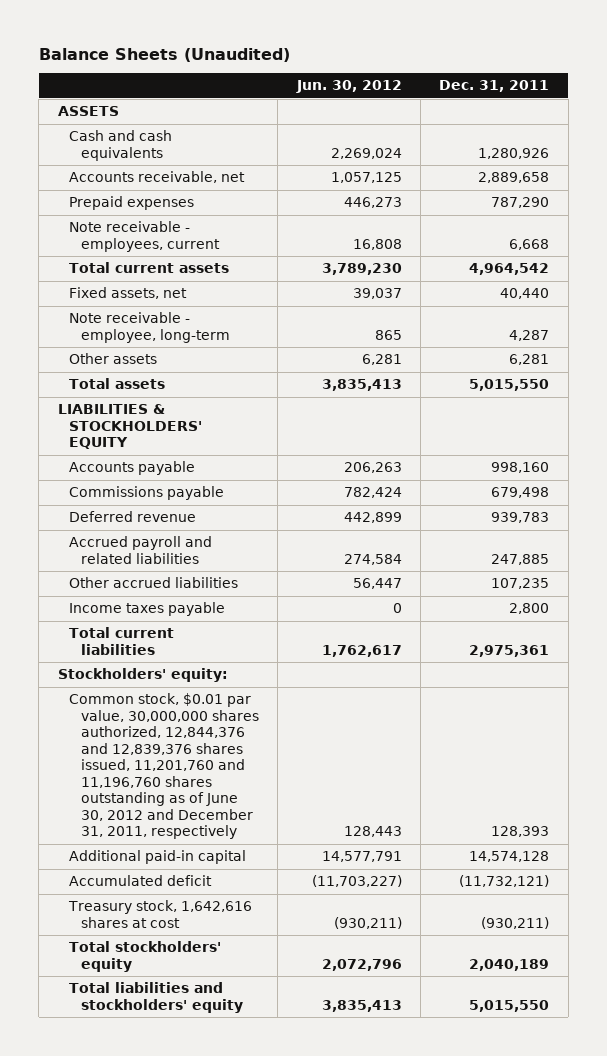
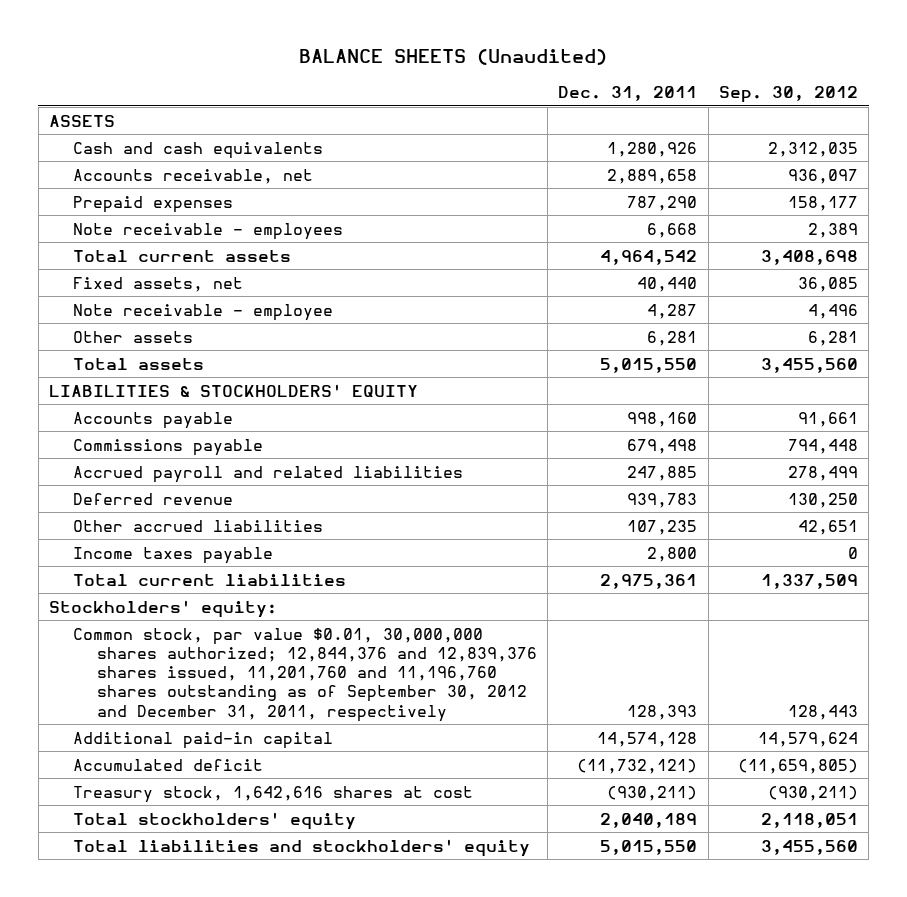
[38,47,290,62] Balance Sheets (Unaudited) -> [299,48,608,65] BALANCE SHEETS (Unaudited)
[295,80,402,94] Jun. 30, 2012 -> none
none -> [718,86,858,104] Sep. 30, 2012
[69,221,221,252] Note receivable - employees, current -> [73,222,344,240] Note receivable - employees
[69,312,231,343] Note receivable - employee, long-term -> [73,303,334,321] Note receivable - employee
[69,511,197,523] Deferred revenue -> [73,492,234,505] Deferred revenue
[69,693,260,840] Common stock, $0.01 par value, 30,000,000 shares authorized, 12,844,376 and 12,839,376 shares issued, 11,201,760 and 11,196,760 shares outstanding as of June 30, 2012 and December 31, 2011, respectively -> [73,627,537,722] Common stock, par value $0.01, 30,000,000 shares authorized; 12,844,376 and 12,839,376 shares issued, 11,201,760 and 11,196,760 shares outstanding as of September 30, 2012 and December 31, 2011, respectively

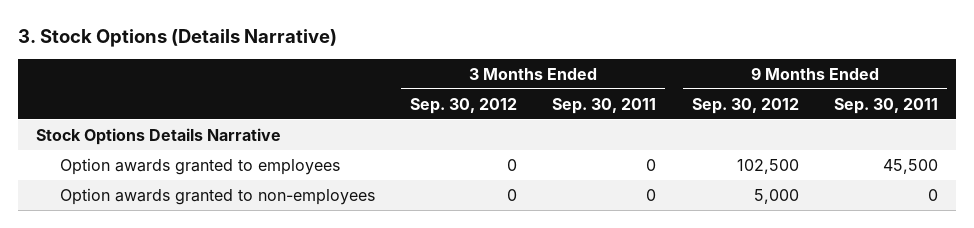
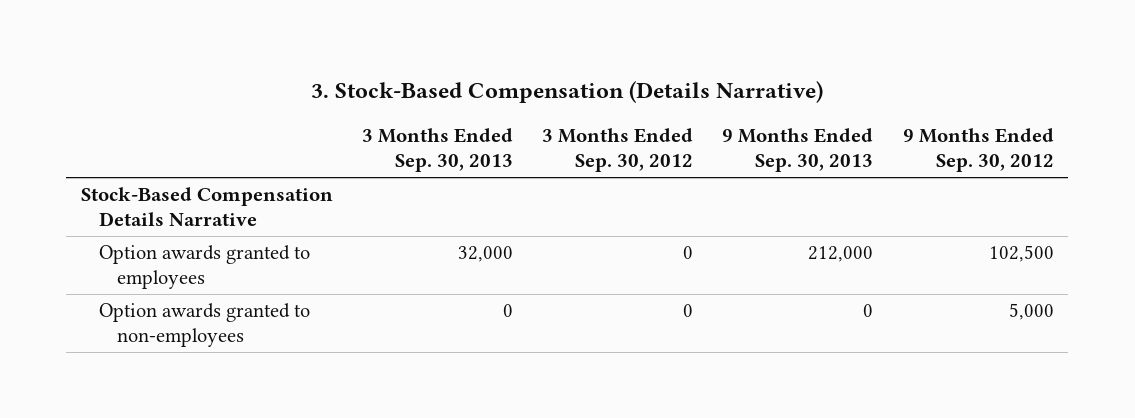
[18,28,338,47] 3. Stock Options (Details Narrative) -> [311,81,824,104] 3. Stock-Based Compensation (Details Narrative)
[552,97,657,114] Sep. 30, 2011 -> none
[833,97,938,114] Sep. 30, 2011 -> none
none -> [362,128,514,173] 3 Months Ended Sep. 30, 2013
none -> [722,128,874,173] 9 Months Ended Sep. 30, 2013
[35,127,281,145] Stock Options Details Narrative -> [80,187,333,227] Stock-Based Compensation Details Narrative

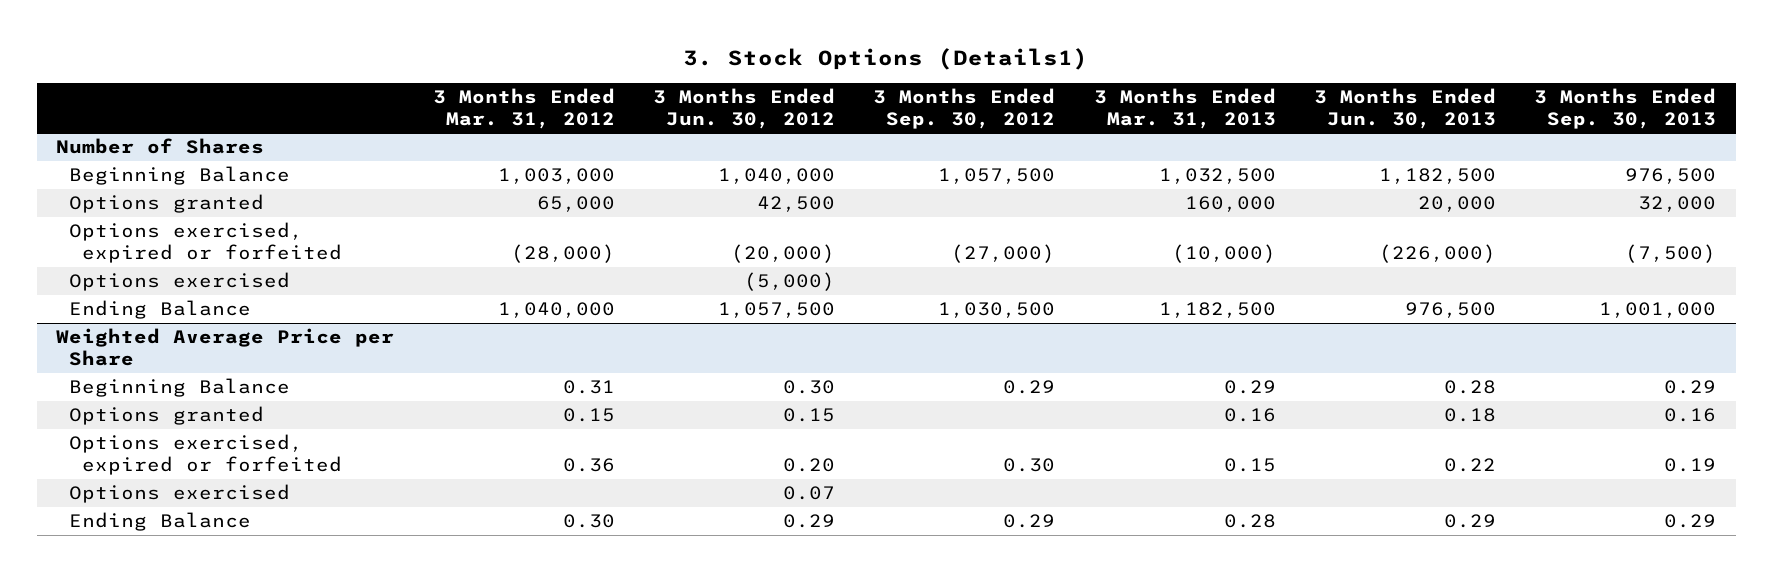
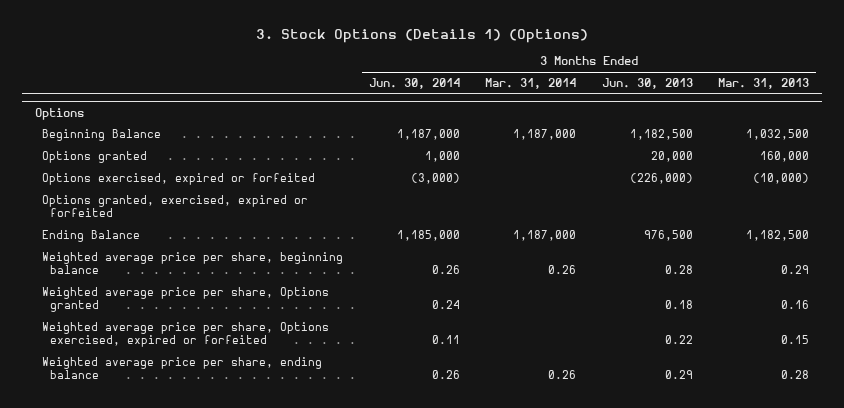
[683,47,1089,70] 3. Stock Options (Details1) -> [255,29,588,44] 3. Stock Options (Details 1) (Options)
[432,87,615,129] 3 Months Ended Mar. 31, 2012 -> none
[652,87,835,129] 3 Months Ended Jun. 30, 2012 -> none
[873,87,1056,129] 3 Months Ended Sep. 30, 2012 -> none
[1534,87,1717,129] 3 Months Ended Sep. 30, 2013 -> none
none -> [368,78,460,90] Jun. 30, 2014
none -> [485,78,577,90] Mar. 31, 2014
[56,138,265,155] Number of Shares -> none
none -> [34,107,84,120] Options
[69,272,291,292] Options exercised -> none
none -> [42,195,309,218] Options granted, exercised, expired or forfeited
[56,328,395,367] Weighted Average Price per Share -> none
[69,484,291,504] Options exercised -> none
[69,378,291,398] Beginning Balance -> [42,252,344,275] Weighted average price per share, beginning balance
[69,406,265,426] Options granted -> [42,287,330,313] Weighted average price per share, Options granted
[69,434,343,476] Options exercised, expired or forfeited -> [42,322,330,348] Weighted average price per share, Options exercised, expired or forfeited
[69,512,252,532] Ending Balance -> [42,357,323,380] Weighted average price per share, ending balance

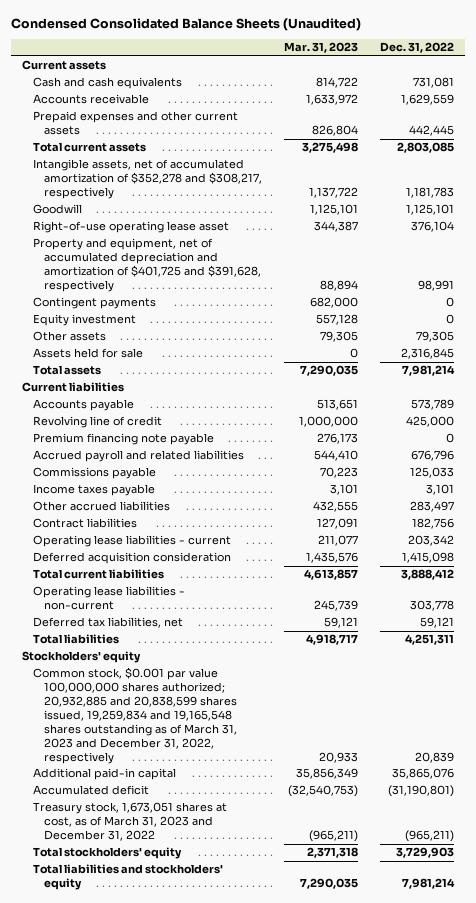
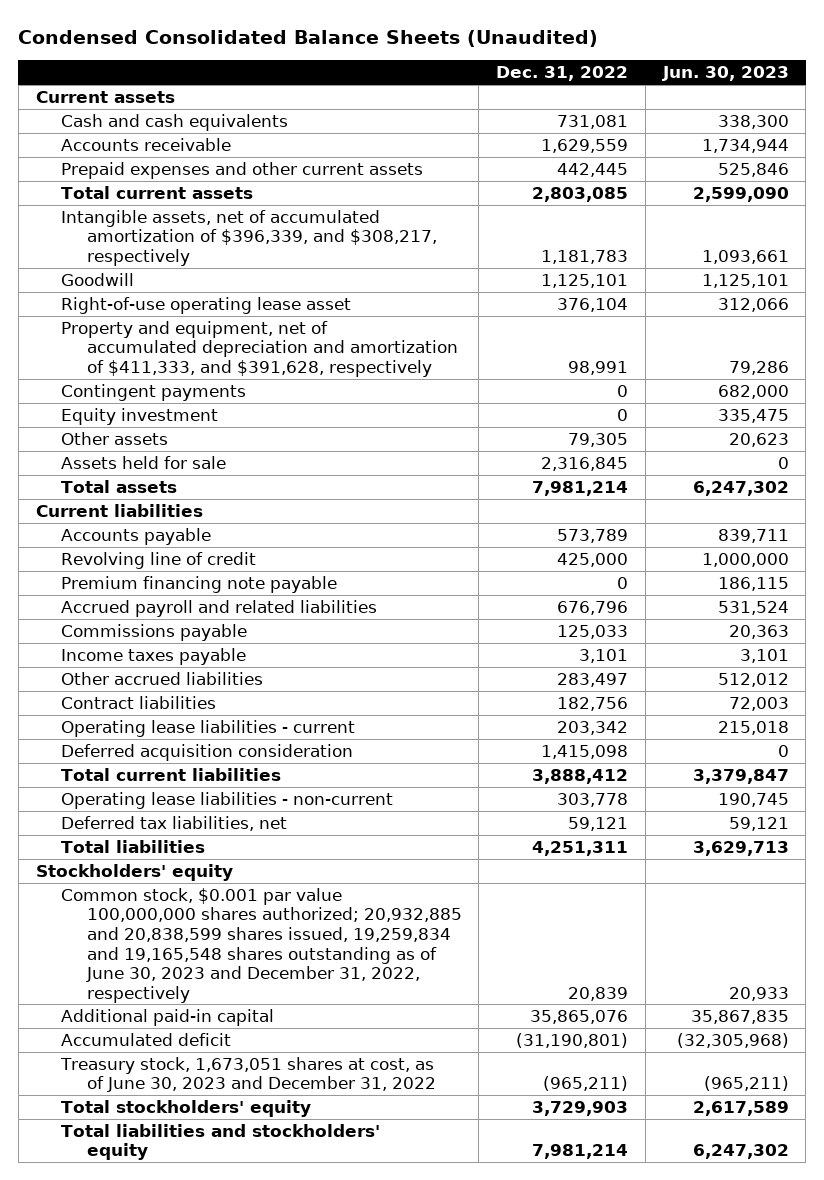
[284,42,359,54] Mar. 31, 2023 -> none
none -> [661,66,789,82] Jun. 30, 2023
[33,159,263,200] Intangible assets, net of accumulated amortization of $352,278 and $308,217, respectively -> [61,209,437,266] Intangible assets, net of accumulated amortization of $396,339, and $308,217, respectively
[33,238,262,293] Property and equipment, net of accumulated depreciation and amortization of $401,725 and $391,628, respectively -> [61,320,458,377] Property and equipment, net of accumulated depreciation and amortization of $411,333, and $391,628, respectively
[33,667,238,764] Common stock, $0.001 par value 100,000,000 shares authorized; 20,932,885 and 20,838,599 shares issued, 19,259,834 and 19,165,548 shares outstanding as of March 31, 2023 and December 31, 2022, respectively -> [61,887,462,1003] Common stock, $0.001 par value 100,000,000 shares authorized; 20,932,885 and 20,838,599 shares issued, 19,259,834 and 19,165,548 shares outstanding as of June 30, 2023 and December 31, 2022, respectively
[33,802,228,842] Treasury stock, 1,673,051 shares at cost, as of March 31, 2023 and December 31, 2022 -> [60,1056,436,1093] Treasury stock, 1,673,051 shares at cost, as of June 30, 2023 and December 31, 2022

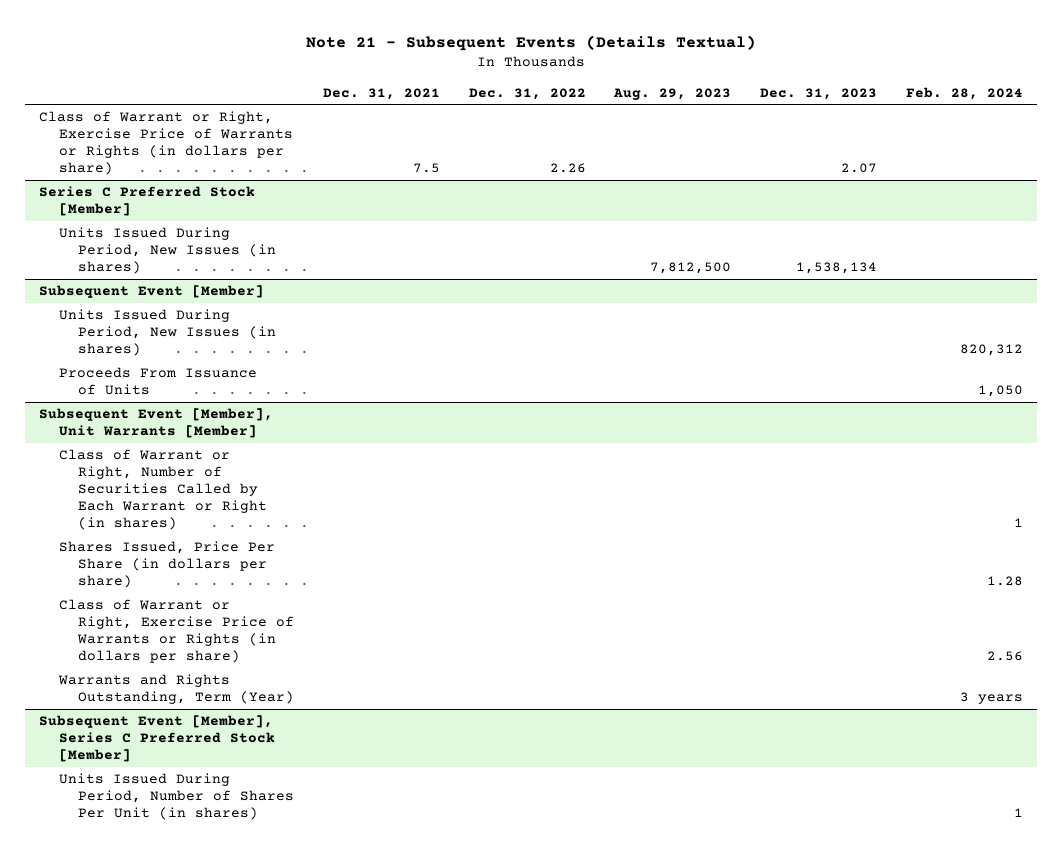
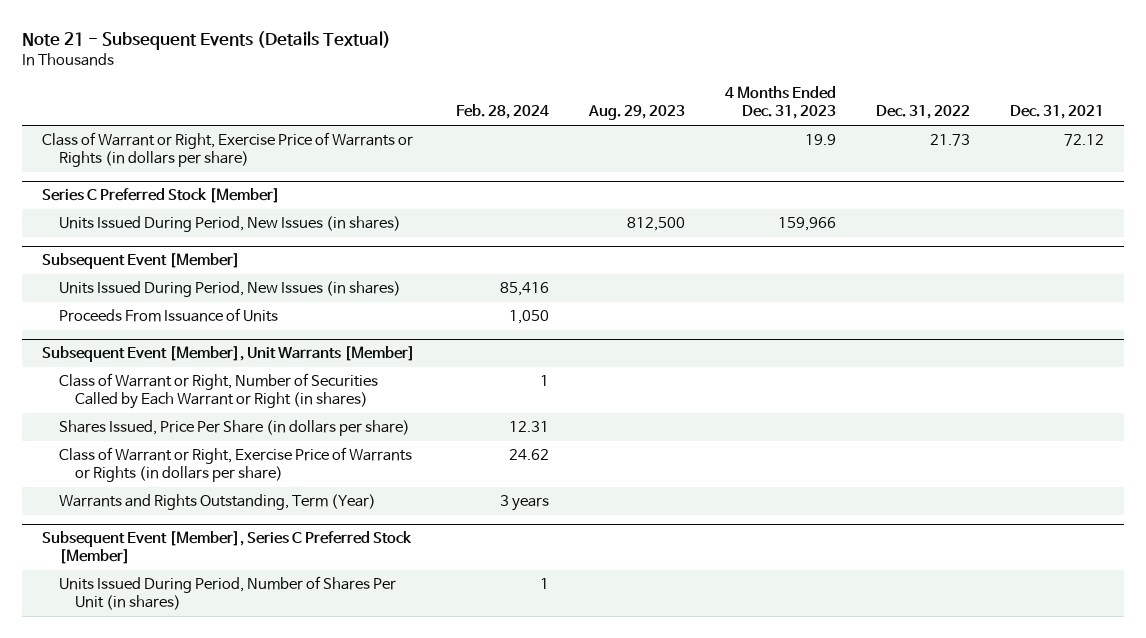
[759,87,877,100] Dec. 31, 2023 -> none
none -> [724,86,836,120] 4 Months Ended Dec. 31, 2023
[412,163,440,174] 7.5 -> [1064,134,1105,147] 72.12
[549,163,586,174] 2.26 -> [929,134,970,147] 21.73
[650,262,732,275] 7,812,500 -> [626,217,685,232] 812,500
[959,344,1023,357] 820,312 -> [499,282,549,297] 85,416
[986,576,1023,587] 1.28 -> [508,421,549,433] 12.31
[986,651,1023,662] 2.56 -> [508,449,549,461] 24.62

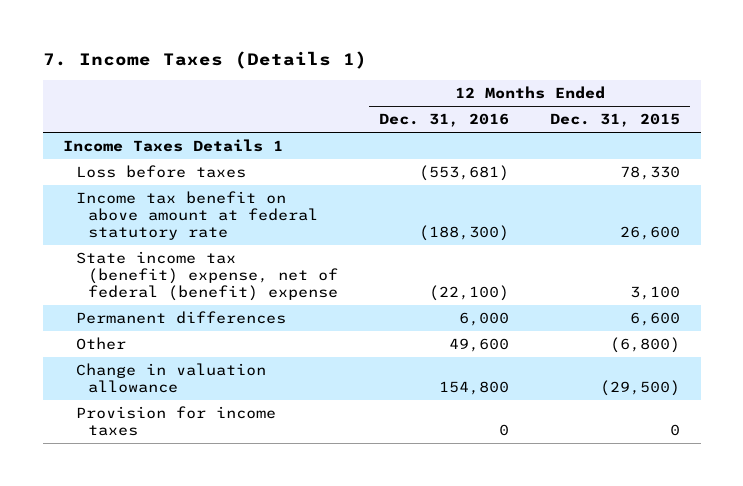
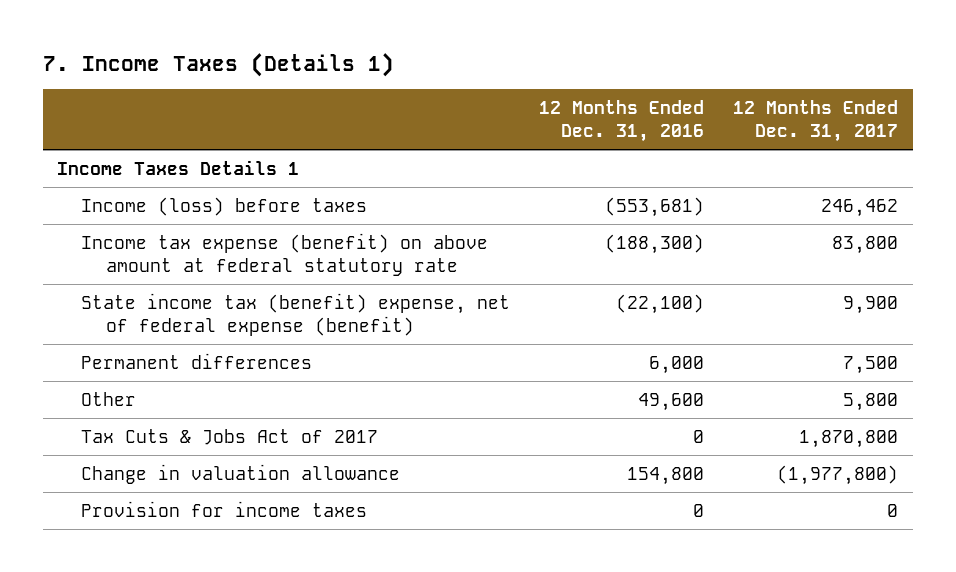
[550,113,681,128] Dec. 31, 2015 -> none
none -> [733,99,899,143] 12 Months Ended Dec. 31, 2017
[75,165,246,179] Loss before taxes -> [81,196,368,216] Income (loss) before taxes
[75,191,319,240] Income tax benefit on above amount at federal statutory rate -> [81,232,489,277] Income tax expense (benefit) on above amount at federal statutory rate
[75,251,339,301] State income tax (benefit) expense, net of federal (benefit) expense -> [81,292,511,337] State income tax (benefit) expense, net of federal expense (benefit)
none -> [81,428,379,445] Tax Cuts & Jobs Act of 2017

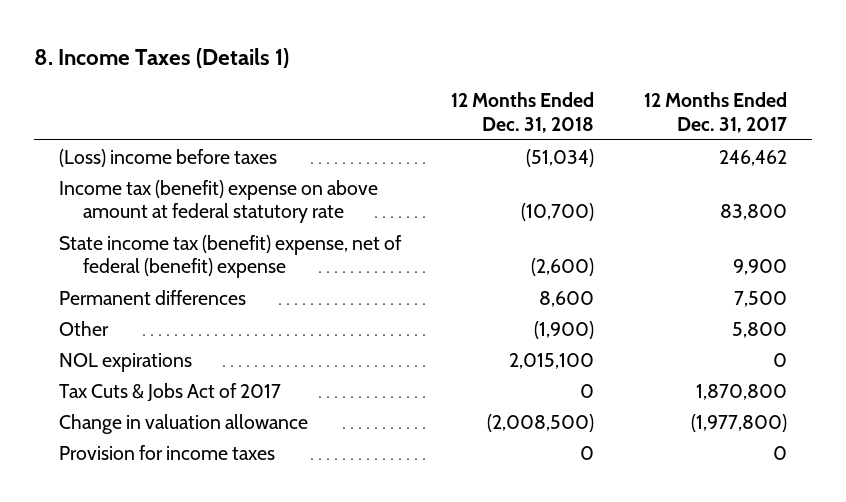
[42,52,394,77] 7. Income Taxes (Details 1) -> [33,47,289,68] 8. Income Taxes (Details 1)
[539,99,705,143] 12 Months Ended Dec. 31, 2016 -> none
none -> [450,91,594,133] 12 Months Ended Dec. 31, 2018
[57,159,300,175] Income Taxes Details 1 -> none
[81,196,368,216] Income (loss) before taxes -> [58,148,277,167] (Loss) income before taxes
[81,232,489,277] Income tax expense (benefit) on above amount at federal statutory rate -> [58,179,378,224] Income tax (benefit) expense on above amount at federal statutory rate
[81,292,511,337] State income tax (benefit) expense, net of federal expense (benefit) -> [58,234,402,279] State income tax (benefit) expense, net of federal (benefit) expense
none -> [58,352,192,372] NOL expirations

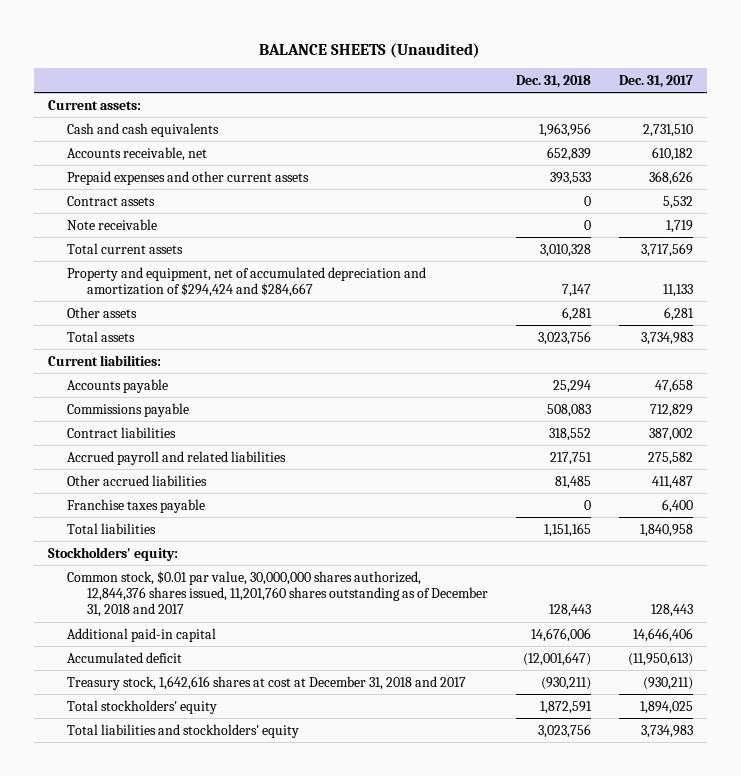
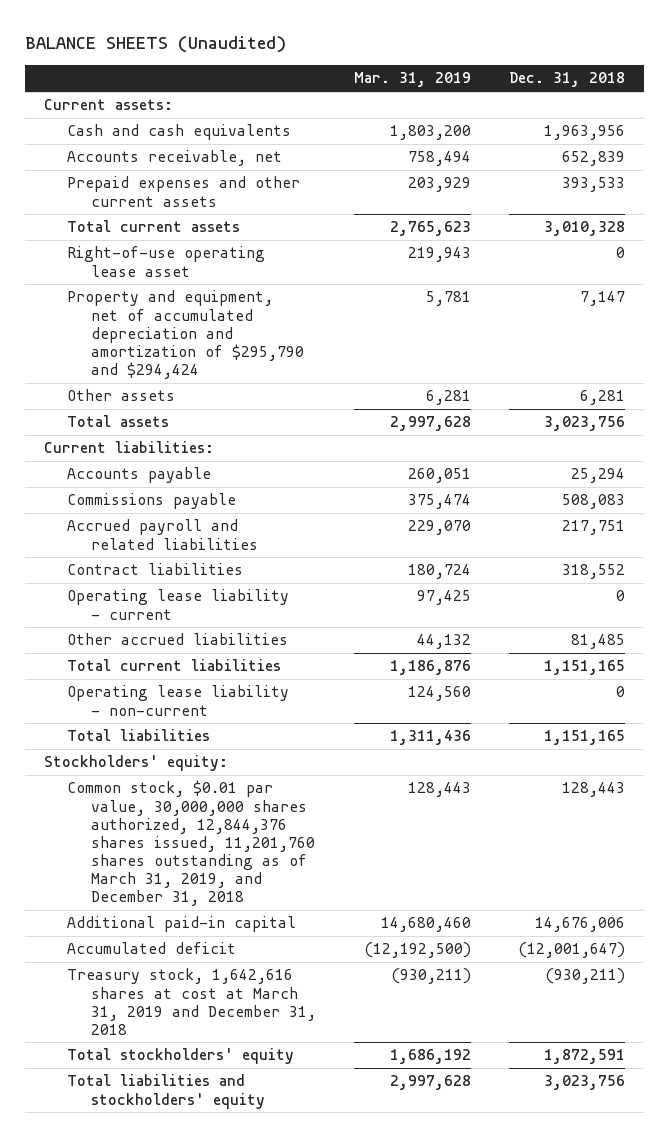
[619,74,694,88] Dec. 31, 2017 -> none
none -> [353,72,471,88] Mar. 31, 2019
[67,195,156,206] Contract assets -> none
[67,218,158,230] Note receivable -> none
none -> [67,246,266,277] Right-of-use operating lease asset
[67,266,427,297] Property and equipment, net of accumulated depreciation and amortization of $294,424 and $284,667 -> [67,290,305,379] Property and equipment, net of accumulated depreciation and amortization of $295,790 and $294,424
[67,426,177,438] Contract liabilities -> [67,563,244,576] Contract liabilities
none -> [67,589,290,620] Operating lease liability - current
[67,498,206,513] Franchise taxes payable -> none
none -> [67,659,282,672] Total current liabilities
none -> [67,685,290,716] Operating lease liability - non-current
[67,570,488,618] Common stock, $0.01 par value, 30,000,000 shares authorized, 12,844,376 shares issued, 11,201,760 shares outstanding as of December 31, 2018 and 2017 -> [67,780,316,907] Common stock, $0.01 par value, 30,000,000 shares authorized, 12,844,376 shares issued, 11,201,760 shares outstanding as of March 31, 2019, and December 31, 2018
[67,675,467,690] Treasury stock, 1,642,616 shares at cost at December 31, 2018 and 2017 -> [67,968,317,1035] Treasury stock, 1,642,616 shares at cost at March 31, 2019 and December 31, 2018

